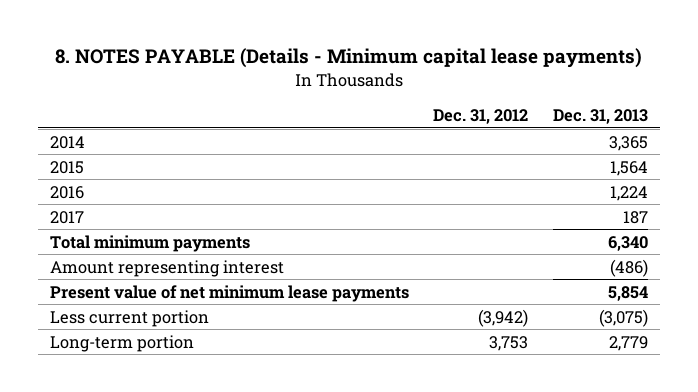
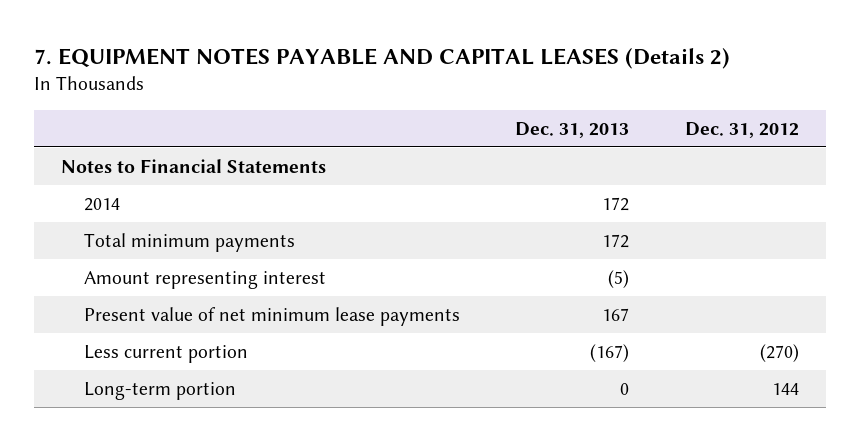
[54,48,642,69] 8. NOTES PAYABLE (Details - Minimum capital lease payments) -> [33,47,730,69] 7. EQUIPMENT NOTES PAYABLE AND CAPITAL LEASES (Details 2)
[49,160,84,174] 2015 -> none
[49,185,84,199] 2016 -> none
[49,210,84,224] 2017 -> none
none -> [61,158,327,173] Notes to Financial Statements
[608,135,648,151] 3,365 -> [602,196,630,211] 172
[607,235,648,251] 6,340 -> [602,233,630,248] 172
[609,258,648,277] (486) -> [608,269,630,288] (5)
[607,285,648,301] 5,854 -> [602,307,630,321] 167
[478,308,529,327] (3,942) -> [759,343,799,362] (270)
[598,308,648,327] (3,075) -> [590,343,630,362] (167)
[489,335,529,351] 3,753 -> [771,382,799,395] 144
[608,335,648,351] 2,779 -> [620,382,630,395] 0

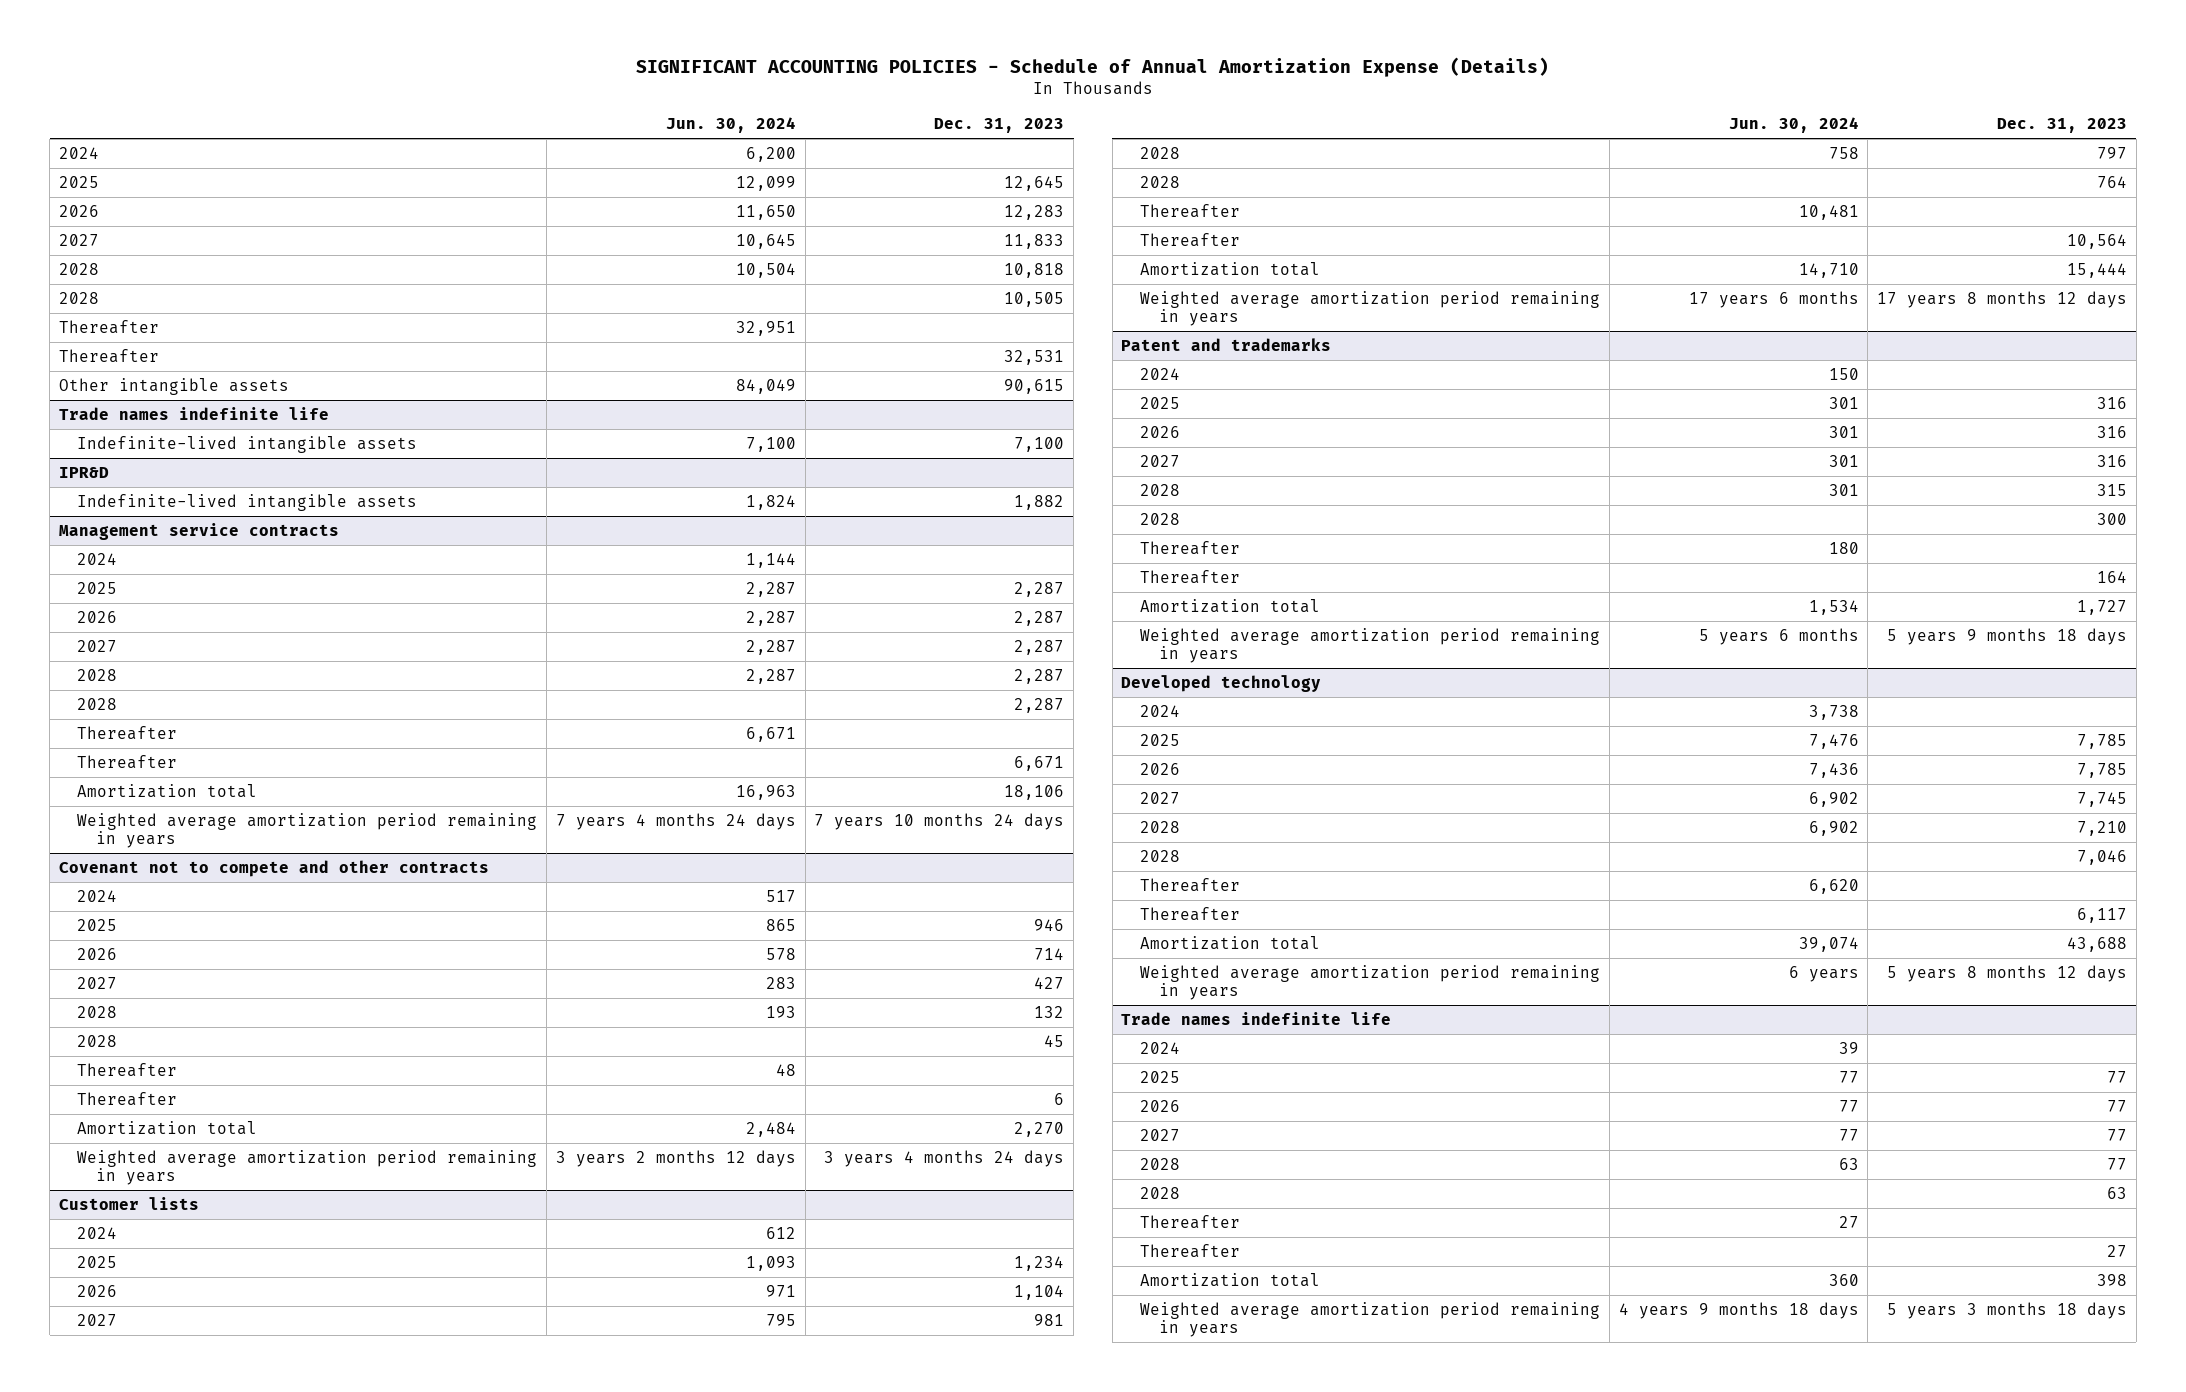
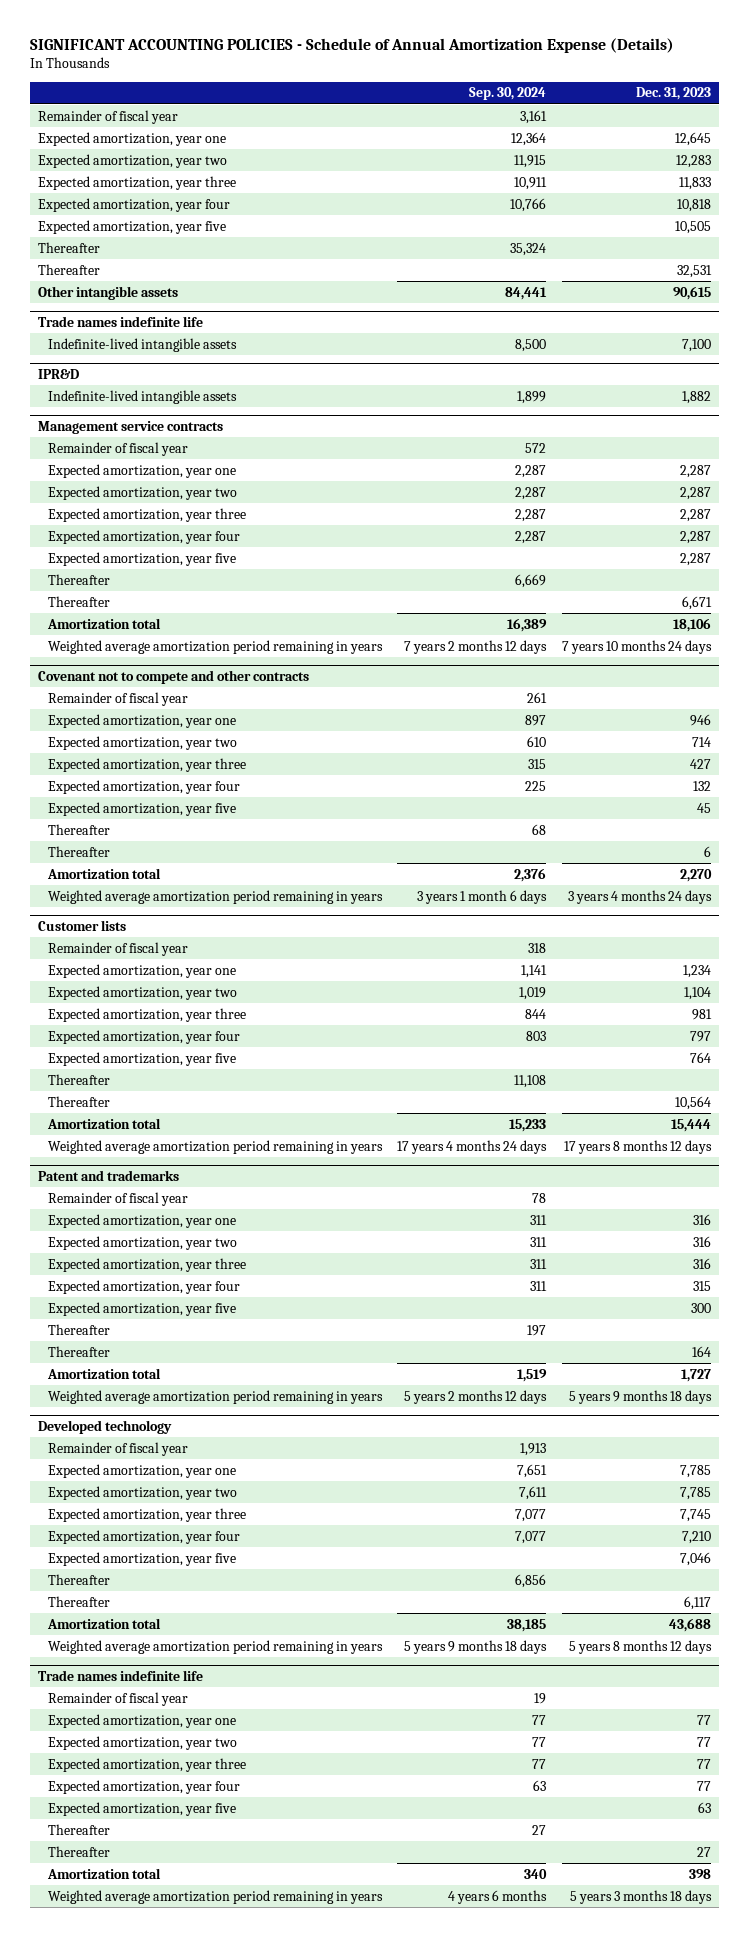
[665,117,796,134] Jun. 30, 2024 -> none
none -> [469,87,547,101] Sep. 30, 2024
[58,146,99,159] 2024 -> [37,109,178,124] Remainder of fiscal year
[58,175,99,188] 2025 -> [37,131,226,146] Expected amortization, year one
[58,204,99,217] 2026 -> [37,153,227,168] Expected amortization, year two
[58,233,99,246] 2027 -> [37,175,236,190] Expected amortization, year three
[58,262,99,275] 2028 -> [37,197,230,212] Expected amortization, year four
[58,291,99,304] 2028 -> [37,219,226,234] Expected amortization, year five
[77,552,118,565] 2024 -> [47,441,188,456] Remainder of fiscal year
[77,581,118,594] 2025 -> [47,463,236,478] Expected amortization, year one
[77,610,118,623] 2026 -> [47,485,237,500] Expected amortization, year two
[77,639,118,652] 2027 -> [47,507,246,522] Expected amortization, year three
[77,668,118,681] 2028 -> [47,529,240,544] Expected amortization, year four
[77,697,118,710] 2028 -> [47,551,236,566] Expected amortization, year five
[77,889,118,902] 2024 -> [47,691,188,706] Remainder of fiscal year
[77,918,118,931] 2025 -> [47,713,236,728] Expected amortization, year one
[77,947,118,960] 2026 -> [47,735,237,750] Expected amortization, year two
[77,976,118,989] 2027 -> [47,757,246,772] Expected amortization, year three
[77,1005,118,1018] 2028 -> [47,779,240,794] Expected amortization, year four
[77,1034,118,1047] 2028 -> [47,801,236,816] Expected amortization, year five
[77,1226,118,1239] 2024 -> [47,941,188,956] Remainder of fiscal year
[77,1255,118,1268] 2025 -> [47,963,236,978] Expected amortization, year one
[77,1284,118,1297] 2026 -> [47,985,237,1000] Expected amortization, year two
[77,1313,118,1326] 2027 -> [47,1007,246,1022] Expected amortization, year three
[1140,146,1181,159] 2028 -> [47,1029,240,1044] Expected amortization, year four
[1140,175,1181,188] 2028 -> [47,1051,236,1066] Expected amortization, year five
[1140,367,1181,380] 2024 -> [47,1191,188,1206] Remainder of fiscal year
[1140,396,1181,409] 2025 -> [47,1213,236,1228] Expected amortization, year one
[1140,425,1181,438] 2026 -> [47,1235,237,1250] Expected amortization, year two
[1140,454,1181,467] 2027 -> [47,1257,246,1272] Expected amortization, year three
[1140,483,1181,496] 2028 -> [47,1279,240,1294] Expected amortization, year four
[1140,512,1181,525] 2028 -> [47,1301,236,1316] Expected amortization, year five
[1140,704,1181,717] 2024 -> [47,1441,188,1456] Remainder of fiscal year
[1140,733,1181,746] 2025 -> [47,1463,236,1478] Expected amortization, year one
[1140,762,1181,775] 2026 -> [47,1485,237,1500] Expected amortization, year two
[1140,791,1181,804] 2027 -> [47,1507,246,1522] Expected amortization, year three
[1140,820,1181,833] 2028 -> [47,1529,240,1544] Expected amortization, year four
[1140,849,1181,862] 2028 -> [47,1551,236,1566] Expected amortization, year five
[1140,1041,1181,1054] 2024 -> [47,1691,188,1706] Remainder of fiscal year
[1140,1070,1181,1083] 2025 -> [47,1713,236,1728] Expected amortization, year one
[1140,1099,1181,1112] 2026 -> [47,1735,237,1750] Expected amortization, year two
[1140,1128,1181,1141] 2027 -> [47,1757,246,1772] Expected amortization, year three
[1140,1157,1181,1170] 2028 -> [47,1779,240,1794] Expected amortization, year four
[1140,1186,1181,1199] 2028 -> [47,1801,236,1816] Expected amortization, year five

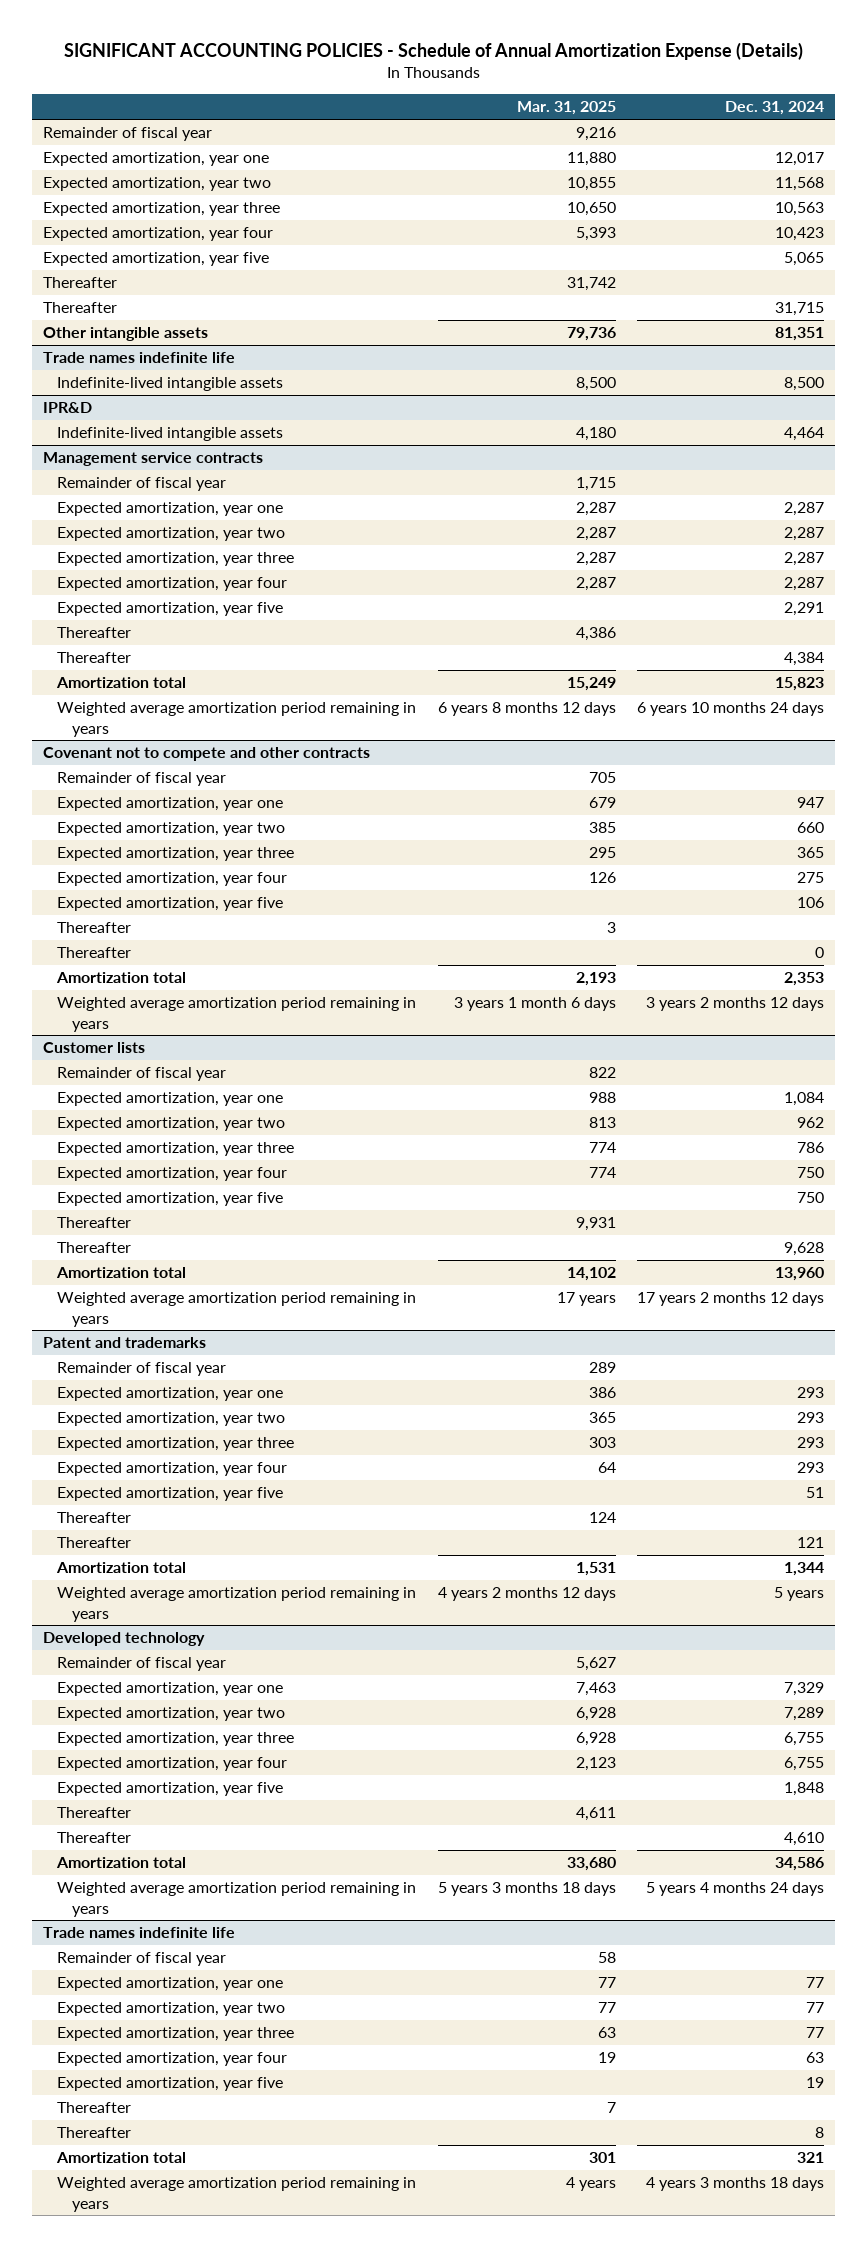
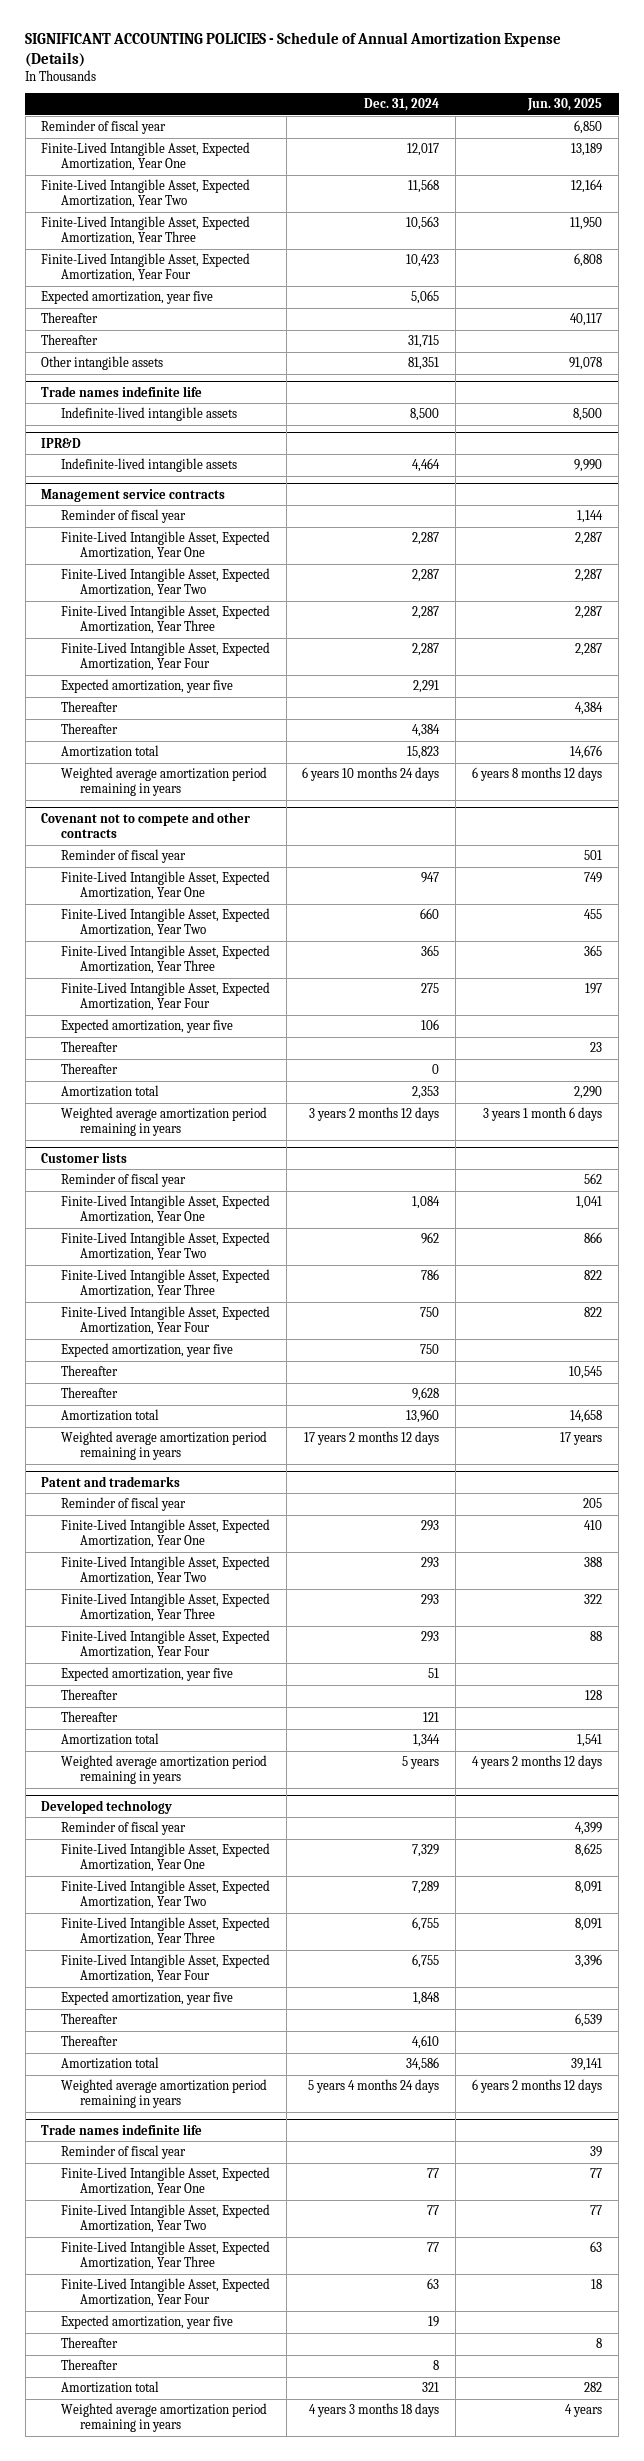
[516,101,616,116] Mar. 31, 2025 -> none
none -> [527,98,603,112] Jun. 30, 2025
[43,127,213,142] Remainder of fiscal year -> [41,120,167,135] Reminder of fiscal year
[43,152,270,167] Expected amortization, year one -> [41,142,251,172] Finite-Lived Intangible Asset, Expected Amortization, Year One
[43,177,272,192] Expected amortization, year two -> [41,179,251,209] Finite-Lived Intangible Asset, Expected Amortization, Year Two
[43,202,281,217] Expected amortization, year three -> [41,216,251,246] Finite-Lived Intangible Asset, Expected Amortization, Year Three
[43,227,274,242] Expected amortization, year four -> [41,253,251,283] Finite-Lived Intangible Asset, Expected Amortization, Year Four
[57,477,227,492] Remainder of fiscal year -> [60,509,186,524] Reminder of fiscal year
[57,502,284,517] Expected amortization, year one -> [60,531,270,561] Finite-Lived Intangible Asset, Expected Amortization, Year One
[57,527,286,542] Expected amortization, year two -> [60,568,270,598] Finite-Lived Intangible Asset, Expected Amortization, Year Two
[57,552,295,567] Expected amortization, year three -> [60,605,270,635] Finite-Lived Intangible Asset, Expected Amortization, Year Three
[57,577,288,592] Expected amortization, year four -> [60,642,270,672] Finite-Lived Intangible Asset, Expected Amortization, Year Four
[57,772,227,787] Remainder of fiscal year -> [60,849,186,864] Reminder of fiscal year
[57,797,284,812] Expected amortization, year one -> [60,871,270,901] Finite-Lived Intangible Asset, Expected Amortization, Year One
[57,822,286,837] Expected amortization, year two -> [60,908,270,938] Finite-Lived Intangible Asset, Expected Amortization, Year Two
[57,847,295,862] Expected amortization, year three -> [60,945,270,975] Finite-Lived Intangible Asset, Expected Amortization, Year Three
[57,872,288,887] Expected amortization, year four -> [60,982,270,1012] Finite-Lived Intangible Asset, Expected Amortization, Year Four
[57,1067,227,1082] Remainder of fiscal year -> [60,1173,186,1188] Reminder of fiscal year
[57,1092,284,1107] Expected amortization, year one -> [60,1195,270,1225] Finite-Lived Intangible Asset, Expected Amortization, Year One
[57,1117,286,1132] Expected amortization, year two -> [60,1232,270,1262] Finite-Lived Intangible Asset, Expected Amortization, Year Two
[57,1142,295,1157] Expected amortization, year three -> [60,1269,270,1299] Finite-Lived Intangible Asset, Expected Amortization, Year Three
[57,1167,288,1182] Expected amortization, year four -> [60,1306,270,1336] Finite-Lived Intangible Asset, Expected Amortization, Year Four
[57,1362,227,1377] Remainder of fiscal year -> [60,1497,186,1512] Reminder of fiscal year
[57,1387,284,1402] Expected amortization, year one -> [60,1519,270,1549] Finite-Lived Intangible Asset, Expected Amortization, Year One
[57,1412,286,1427] Expected amortization, year two -> [60,1556,270,1586] Finite-Lived Intangible Asset, Expected Amortization, Year Two
[57,1437,295,1452] Expected amortization, year three -> [60,1593,270,1623] Finite-Lived Intangible Asset, Expected Amortization, Year Three
[57,1462,288,1477] Expected amortization, year four -> [60,1630,270,1660] Finite-Lived Intangible Asset, Expected Amortization, Year Four
[57,1657,227,1672] Remainder of fiscal year -> [60,1821,186,1836] Reminder of fiscal year
[57,1682,284,1697] Expected amortization, year one -> [60,1843,270,1873] Finite-Lived Intangible Asset, Expected Amortization, Year One
[57,1707,286,1722] Expected amortization, year two -> [60,1880,270,1910] Finite-Lived Intangible Asset, Expected Amortization, Year Two
[57,1732,295,1747] Expected amortization, year three -> [60,1917,270,1947] Finite-Lived Intangible Asset, Expected Amortization, Year Three
[57,1757,288,1772] Expected amortization, year four -> [60,1954,270,1984] Finite-Lived Intangible Asset, Expected Amortization, Year Four
[57,1952,227,1967] Remainder of fiscal year -> [60,2145,186,2160] Reminder of fiscal year
[57,1977,284,1992] Expected amortization, year one -> [60,2167,270,2197] Finite-Lived Intangible Asset, Expected Amortization, Year One
[57,2002,286,2017] Expected amortization, year two -> [60,2204,270,2234] Finite-Lived Intangible Asset, Expected Amortization, Year Two
[57,2027,295,2042] Expected amortization, year three -> [60,2241,270,2271] Finite-Lived Intangible Asset, Expected Amortization, Year Three
[57,2052,288,2067] Expected amortization, year four -> [60,2278,270,2308] Finite-Lived Intangible Asset, Expected Amortization, Year Four

